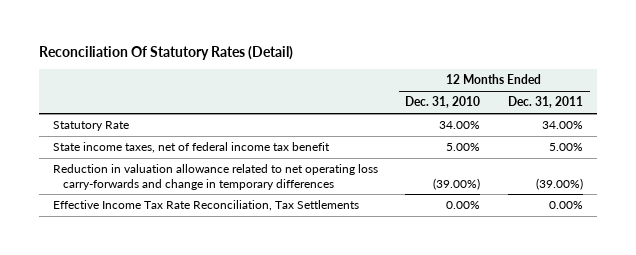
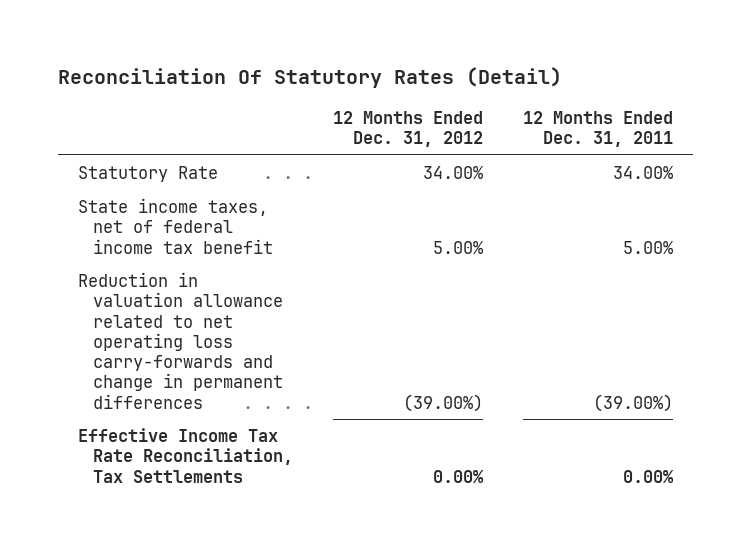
[405,96,481,109] Dec. 31, 2010 -> none
none -> [333,110,484,148] 12 Months Ended Dec. 31, 2012
[52,164,378,190] Reduction in valuation allowance related to net operating loss carry-forwards and change in temporary differences -> [77,271,284,409] Reduction in valuation allowance related to net operating loss carry-forwards and change in permanent differences

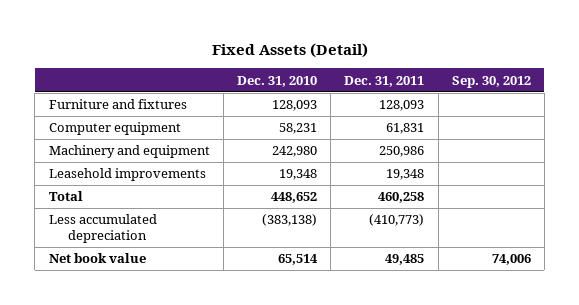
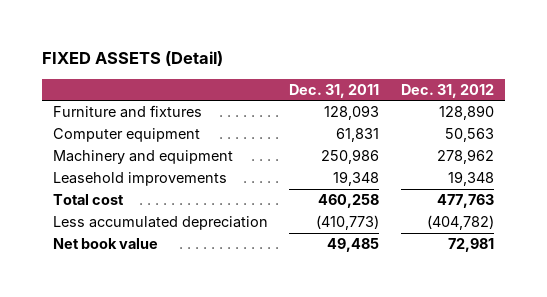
[211,43,368,59] Fixed Assets (Detail) -> [42,51,224,67] FIXED ASSETS (Detail)
[237,75,318,87] Dec. 31, 2010 -> none
[451,75,531,88] Sep. 30, 2012 -> none
none -> [401,83,495,98] Dec. 31, 2012
[48,191,83,202] Total -> [52,194,124,206] Total cost

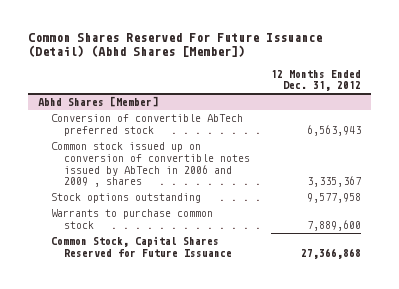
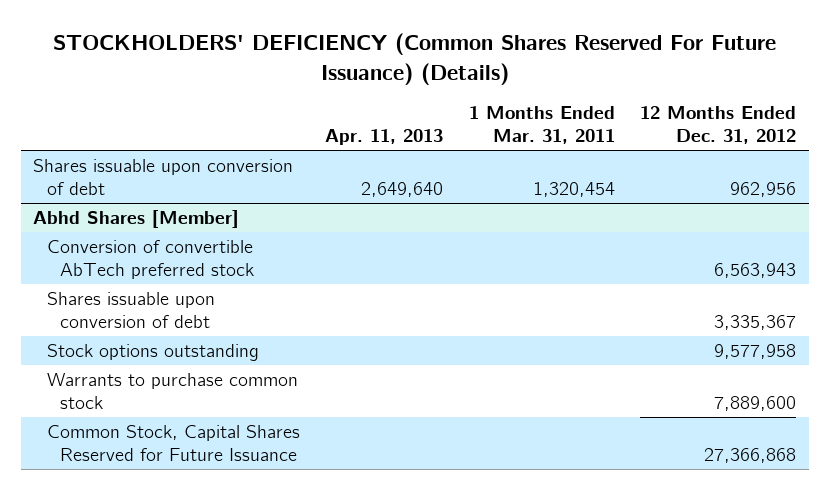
[27,32,322,58] Common Shares Reserved For Future Issuance (Detail) (Abhd Shares [Member]) -> [52,33,776,85] STOCKHOLDERS' DEFICIENCY (Common Shares Reserved For Future Issuance) (Details)
none -> [325,129,444,146] Apr. 11, 2013
none -> [468,106,615,145] 1 Months Ended Mar. 31, 2011
none -> [33,158,294,195] Shares issuable upon conversion of debt
[51,142,251,188] Common stock issued up on conversion of convertible notes issued by AbTech in 2006 and 2009 , shares -> [46,291,215,328] Shares issuable upon conversion of debt

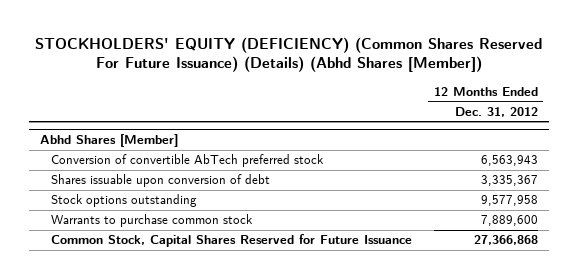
[52,33,776,85] STOCKHOLDERS' DEFICIENCY (Common Shares Reserved For Future Issuance) (Details) -> [34,36,542,73] STOCKHOLDERS' EQUITY (DEFICIENCY) (Common Shares Reserved For Future Issuance) (Details) (Abhd Shares [Member])
[325,129,444,146] Apr. 11, 2013 -> none
[468,106,615,145] 1 Months Ended Mar. 31, 2011 -> none
[33,158,294,195] Shares issuable upon conversion of debt -> none

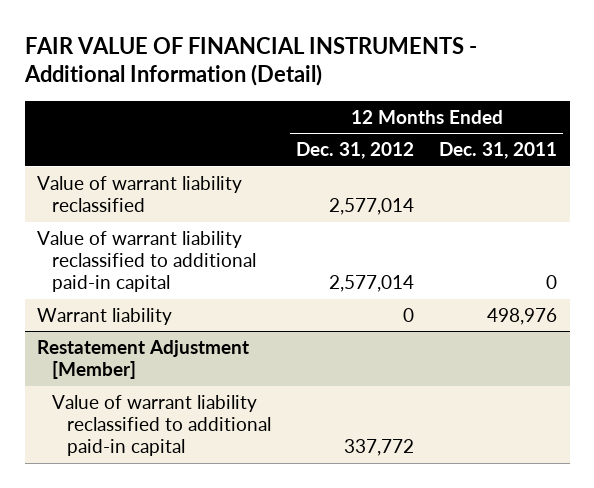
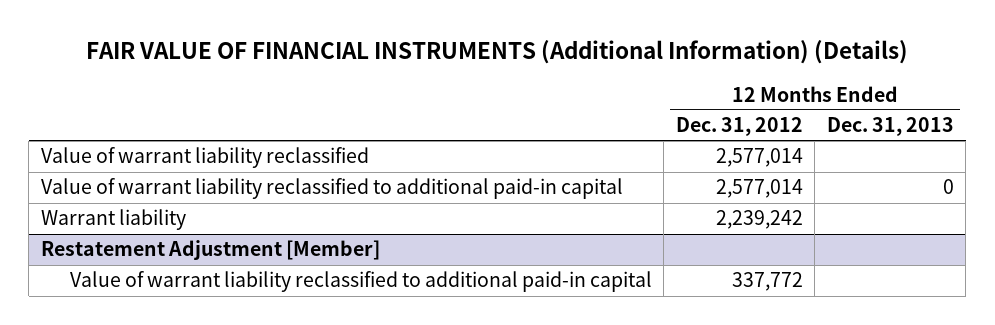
[23,36,477,87] FAIR VALUE OF FINANCIAL INSTRUMENTS - Additional Information (Detail) -> [86,40,909,65] FAIR VALUE OF FINANCIAL INSTRUMENTS (Additional Information) (Details)
[439,142,558,160] Dec. 31, 2011 -> none
none -> [826,117,954,137] Dec. 31, 2013
[403,307,415,322] 0 -> [715,210,803,230] 2,239,242

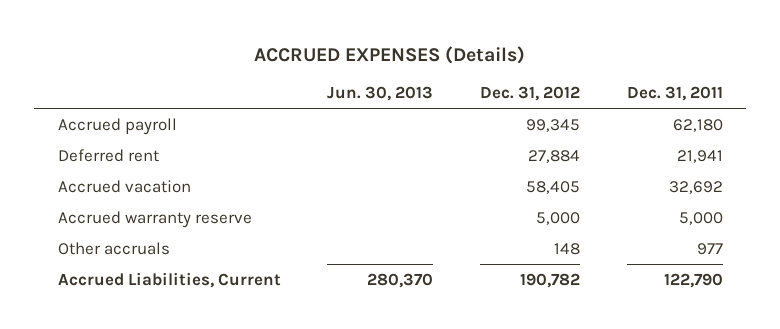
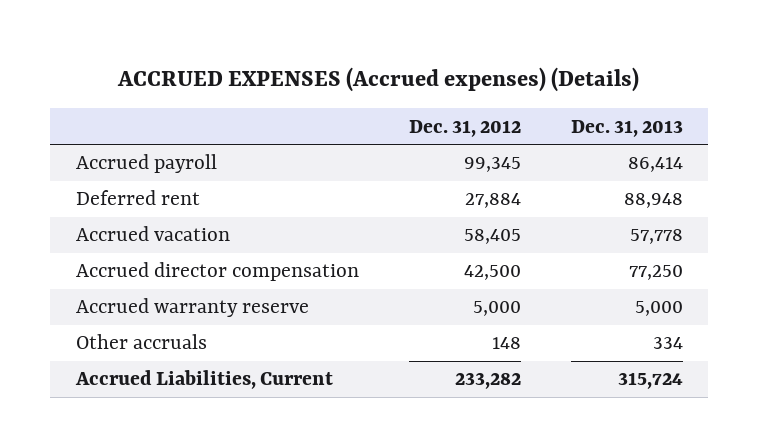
[254,45,526,64] ACCRUED EXPENSES (Details) -> [117,66,640,92] ACCRUED EXPENSES (Accrued expenses) (Details)
[327,86,434,102] Jun. 30, 2013 -> none
[626,86,723,102] Dec. 31, 2011 -> none
none -> [570,119,683,137] Dec. 31, 2013
none -> [75,262,359,282] Accrued director compensation
[519,272,580,288] 190,782 -> [454,372,521,390] 233,282

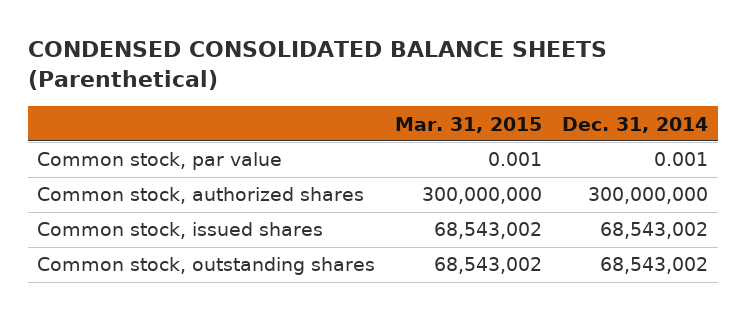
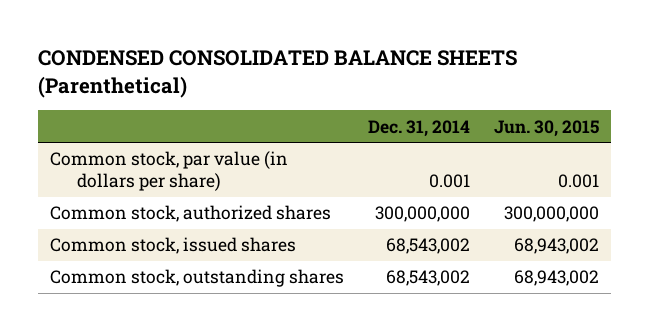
[395,116,543,133] Mar. 31, 2015 -> none
none -> [493,119,599,137] Jun. 30, 2015
[37,152,283,171] Common stock, par value -> [49,151,288,191] Common stock, par value (in dollars per share)

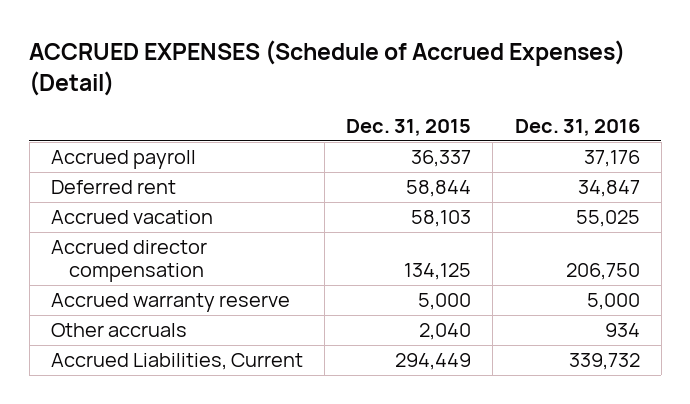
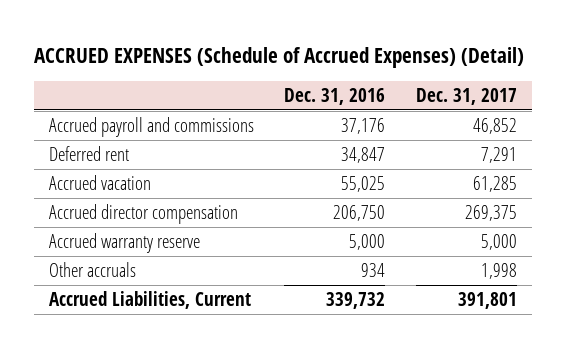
[346,118,472,136] Dec. 31, 2015 -> none
none -> [415,88,517,106] Dec. 31, 2017
[50,150,196,170] Accrued payroll -> [49,116,255,137] Accrued payroll and commissions

